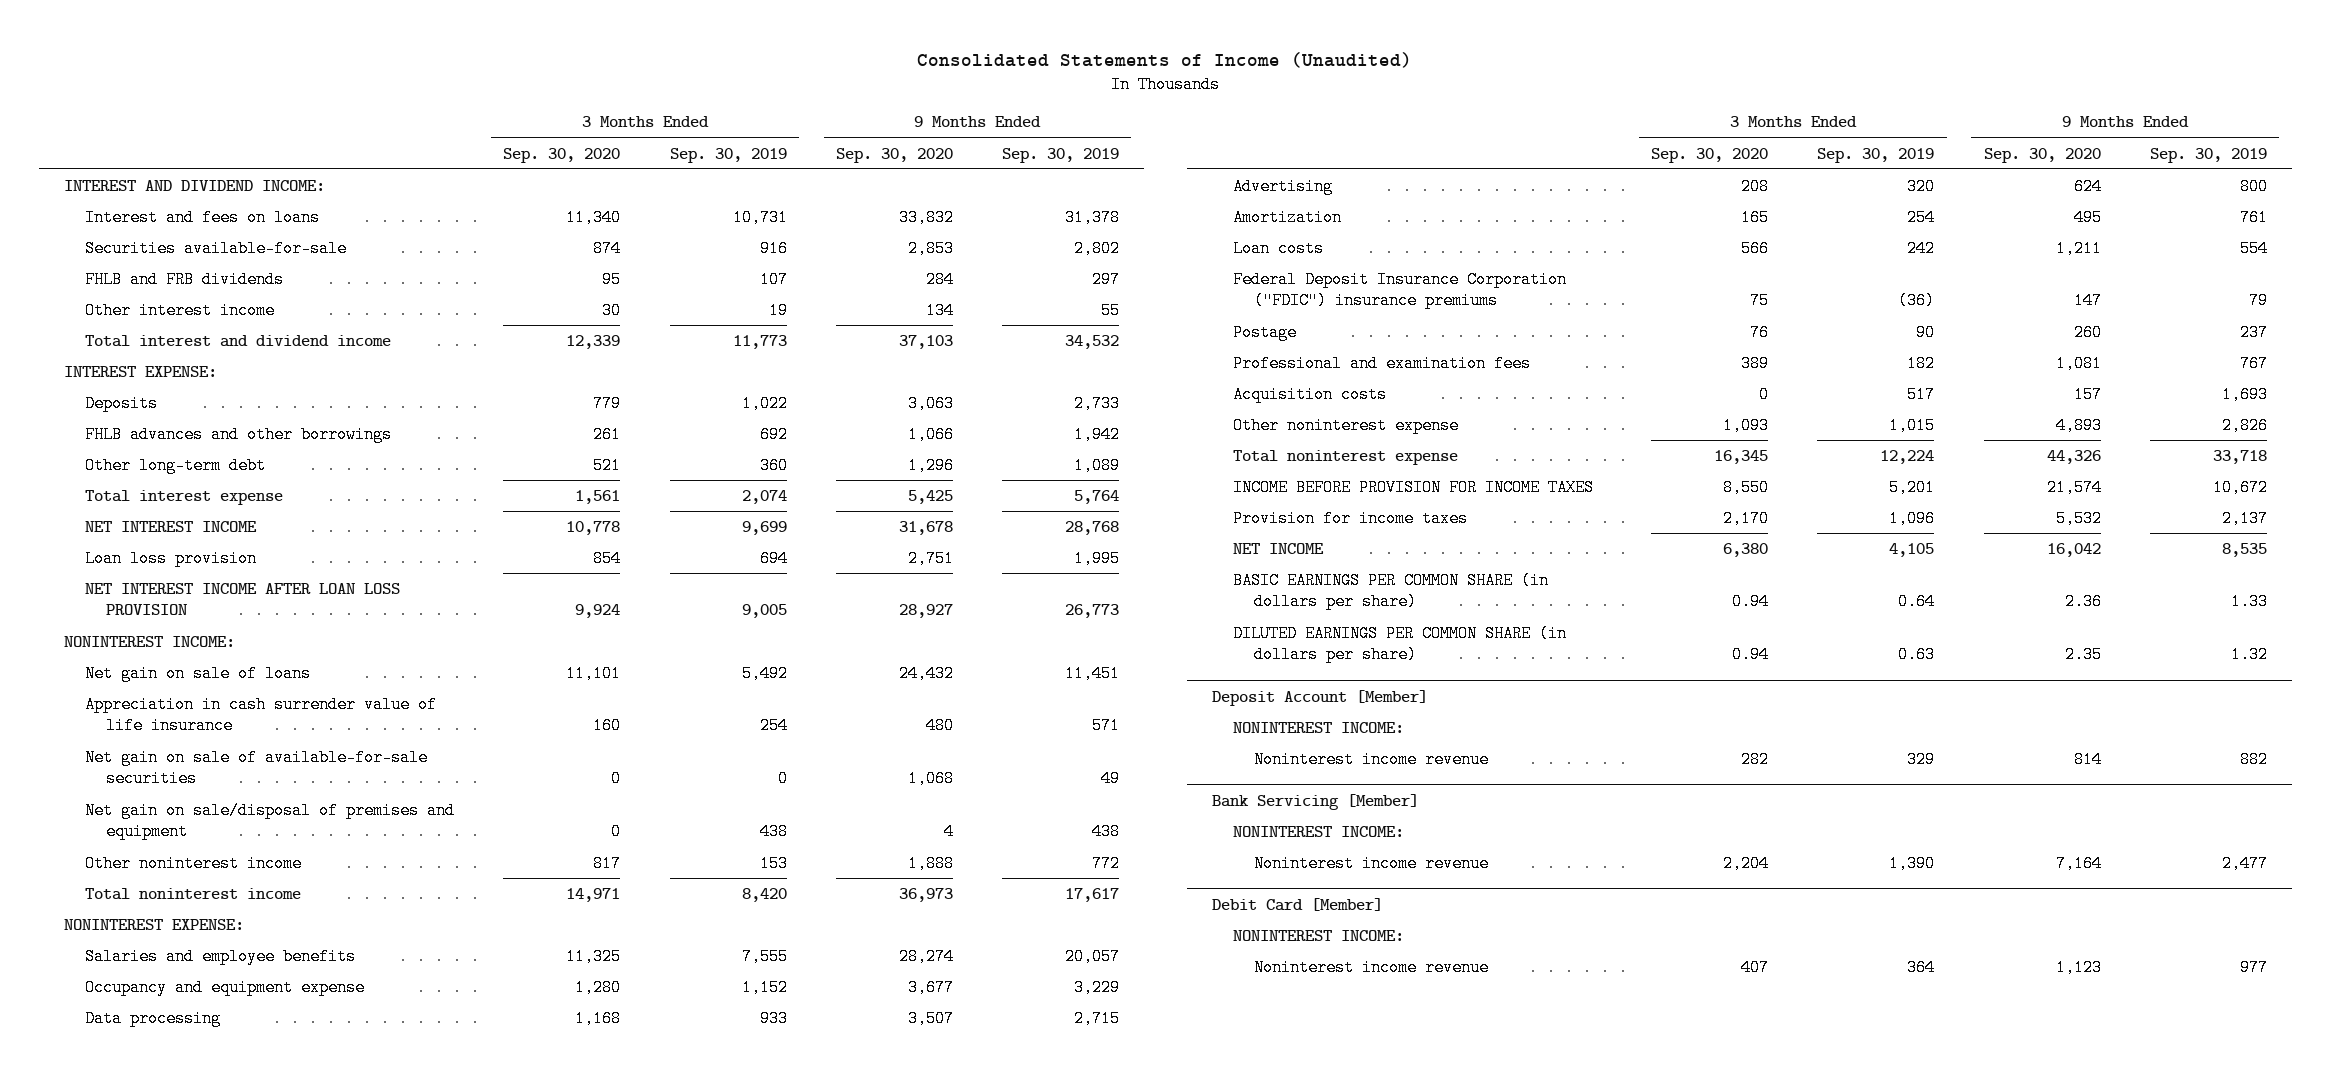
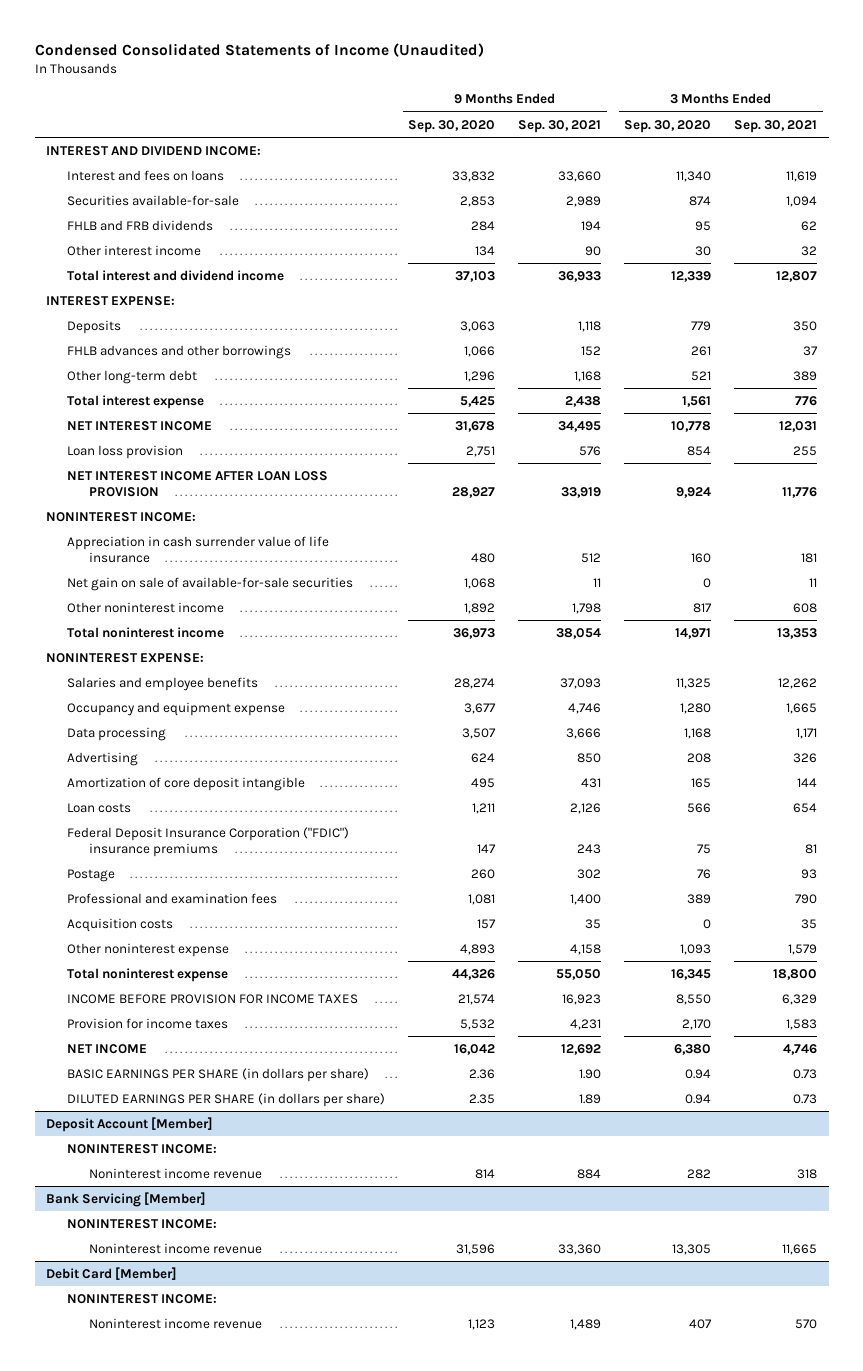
[917,51,1413,68] Consolidated Statements of Income (Unaudited) -> [34,43,484,58] Condensed Consolidated Statements of Income (Unaudited)
[669,147,787,163] Sep. 30, 2019 -> none
[1002,147,1120,163] Sep. 30, 2019 -> none
none -> [518,119,602,133] Sep. 30, 2021
none -> [734,119,818,133] Sep. 30, 2021
[85,664,312,682] Net gain on sale of loans -> none
[85,801,456,841] Net gain on sale/disposal of premises and equipment -> none
[907,854,954,872] 1,888 -> [464,602,496,614] 1,892
[1232,208,1342,226] Amortization -> [67,776,306,791] Amortization of core deposit intangible
[1232,571,1549,611] BASIC EARNINGS PER COMMON SHARE (in dollars per share) -> [67,1067,370,1082] BASIC EARNINGS PER SHARE (in dollars per share)
[1232,624,1567,664] DILUTED EARNINGS PER COMMON SHARE (in dollars per share) -> [67,1092,386,1107] DILUTED EARNINGS PER SHARE (in dollars per share)
[1723,854,1770,872] 2,204 -> [672,1243,712,1255] 13,305
[2055,854,2102,872] 7,164 -> [456,1243,496,1255] 31,596

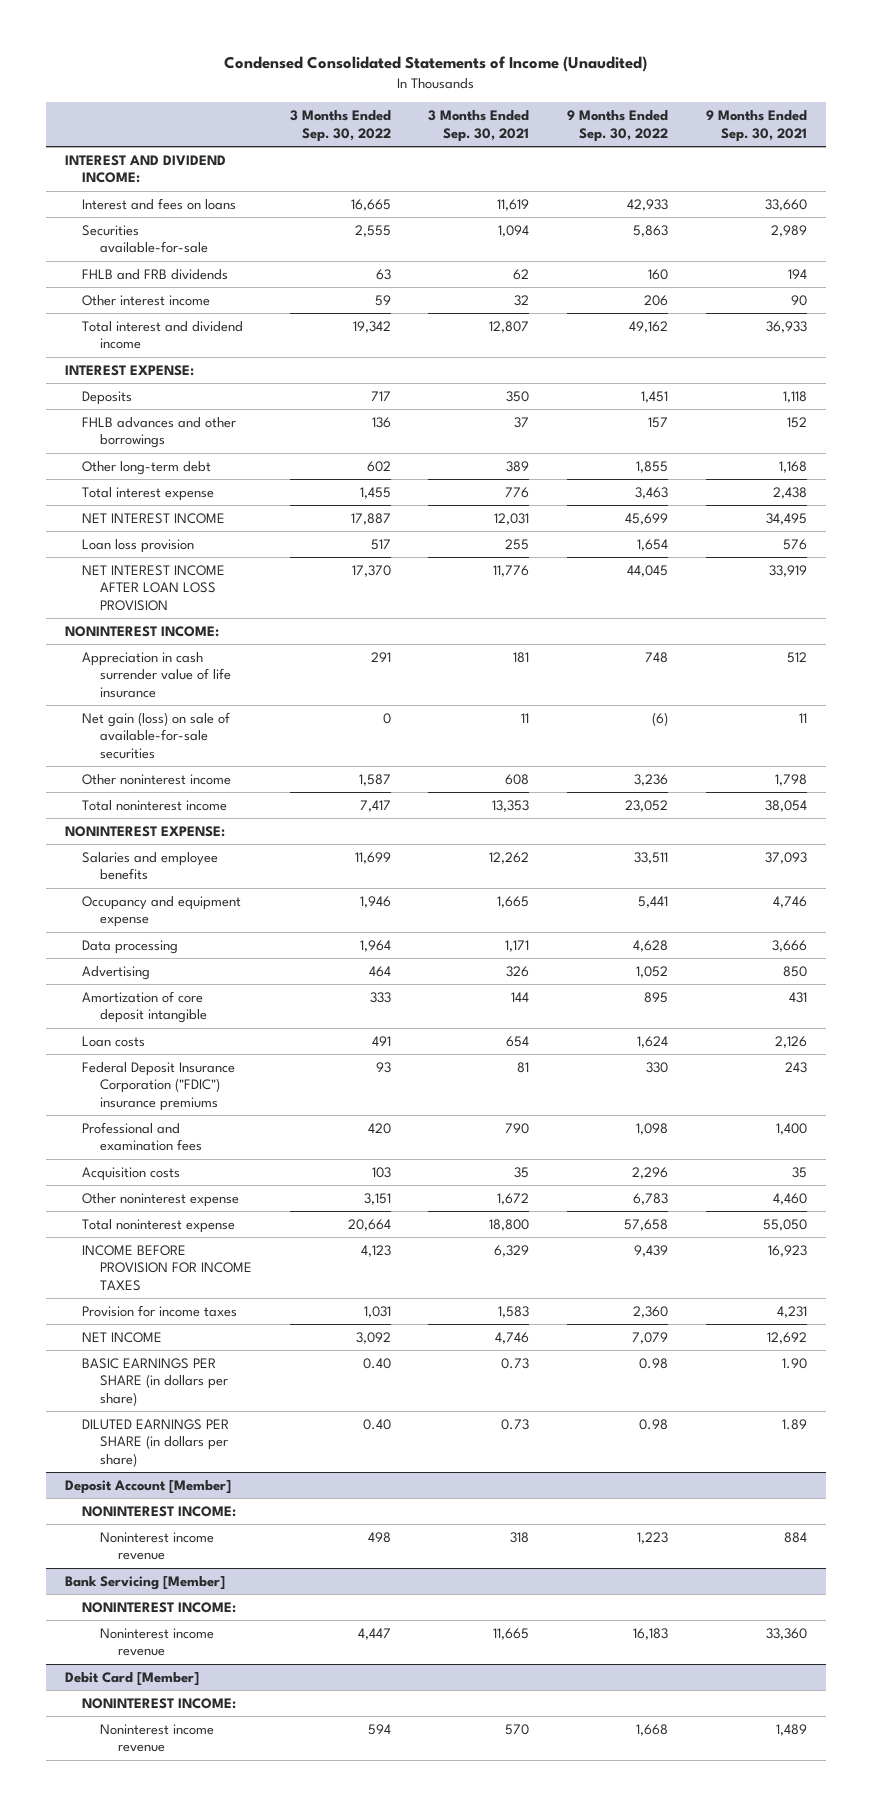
[408,119,496,133] Sep. 30, 2020 -> none
[624,119,712,133] Sep. 30, 2020 -> none
none -> [289,110,391,142] 3 Months Ended Sep. 30, 2022
none -> [567,110,669,142] 9 Months Ended Sep. 30, 2022
[67,576,354,591] Net gain on sale of available-for-sale securities -> [82,711,231,759] Net gain (loss) on sale of available-for-sale securities
[67,868,116,882] Postage -> none
[570,943,602,955] 4,158 -> [772,1192,807,1205] 4,460
[788,943,818,955] 1,579 -> [497,1192,530,1205] 1,672

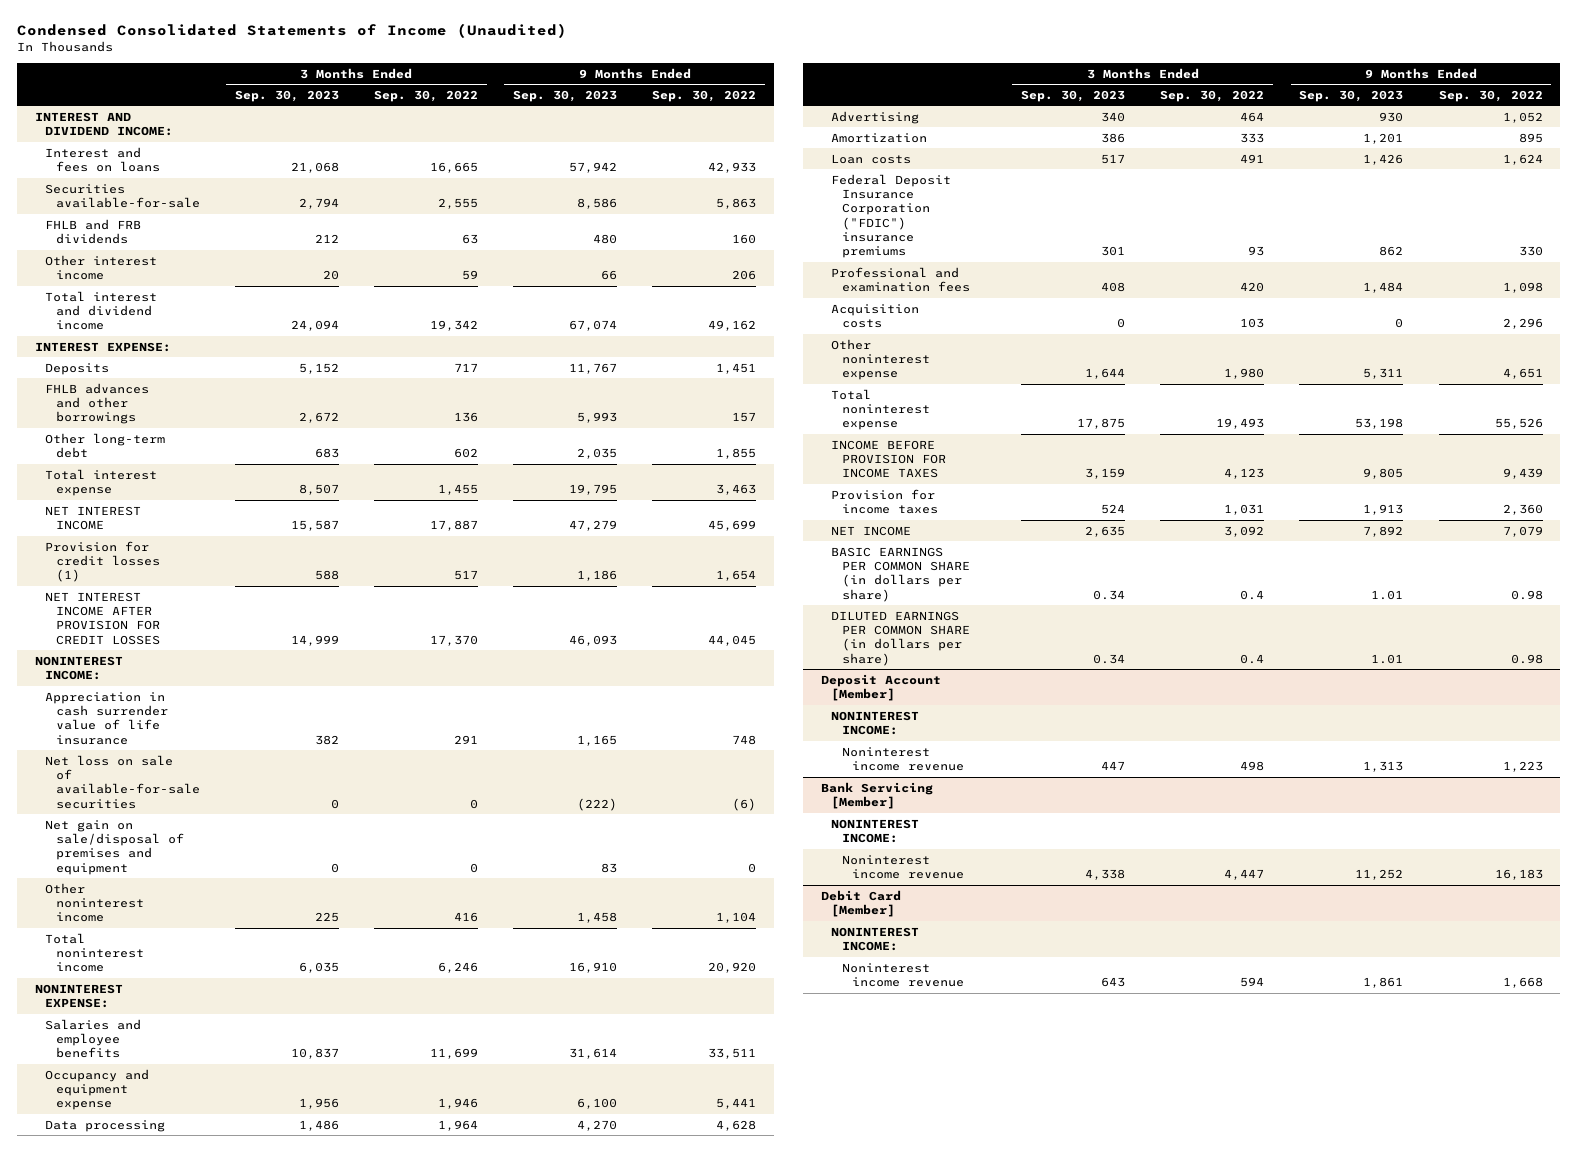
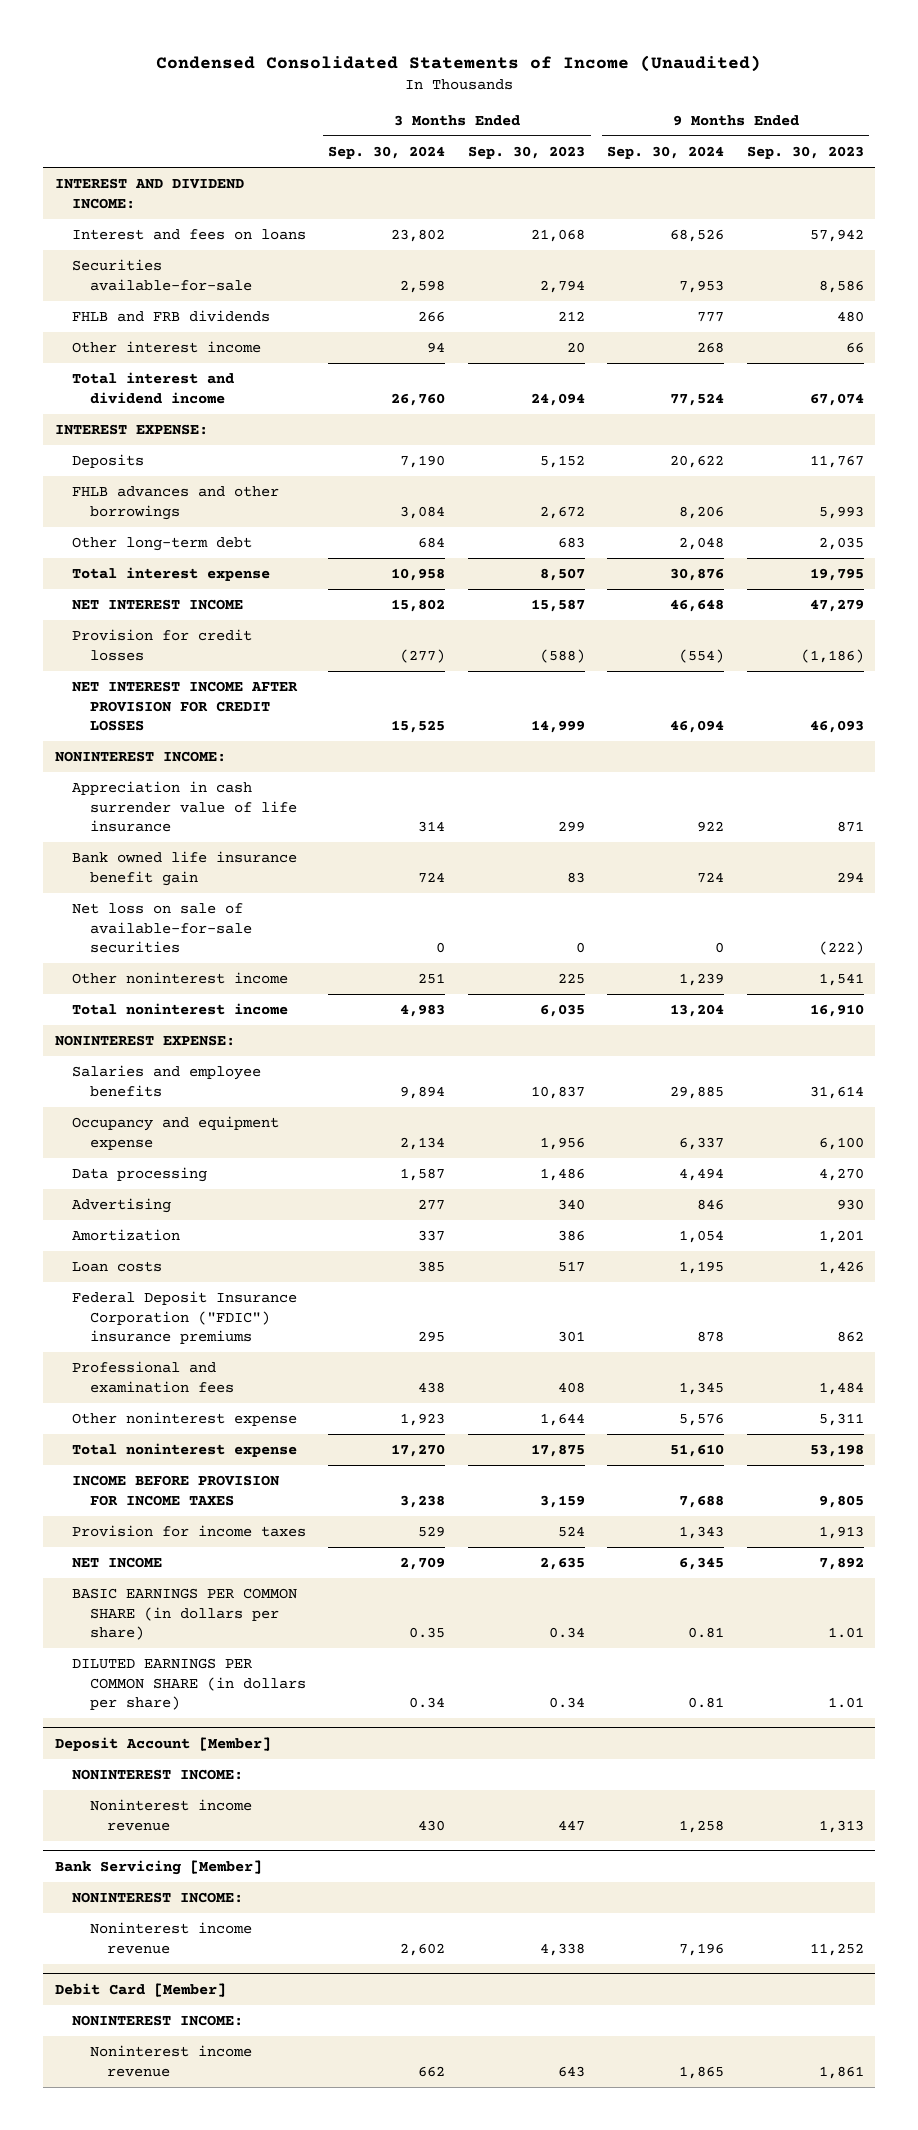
[373,89,478,102] Sep. 30, 2022 -> none
[652,89,757,102] Sep. 30, 2022 -> none
none -> [328,146,446,160] Sep. 30, 2024
none -> [607,146,725,160] Sep. 30, 2024
[45,540,160,583] Provision for credit losses (1) -> [72,629,253,661] Provision for credit losses
[314,570,339,581] 588 -> [539,648,585,663] (588)
[577,570,618,582] 1,186 -> [800,648,864,663] (1,186)
[314,734,339,745] 382 -> [557,821,585,833] 299
[577,734,618,746] 1,165 -> [836,821,864,833] 871
none -> [72,851,298,886] Bank owned life insurance benefit gain
[45,819,184,875] Net gain on sale/disposal of premises and equipment -> none
[577,912,618,924] 1,458 -> [818,973,864,987] 1,541
[831,303,920,329] Acquisition costs -> none

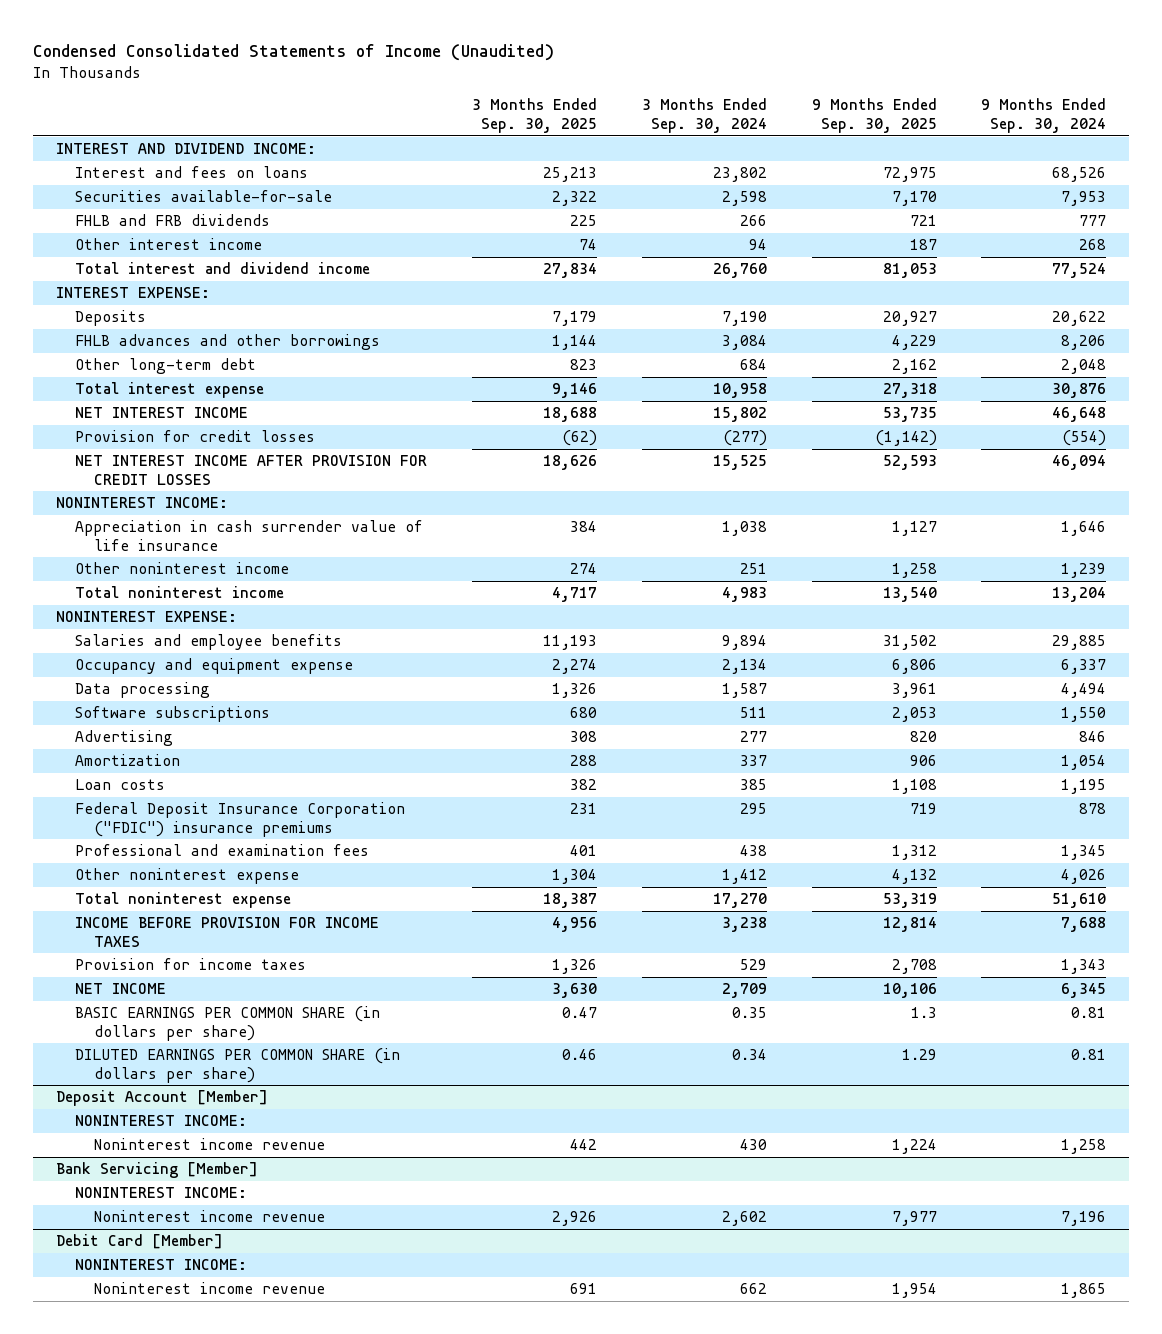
[467,146,585,160] Sep. 30, 2023 -> none
[746,146,864,160] Sep. 30, 2023 -> none
none -> [471,98,597,134] 3 Months Ended Sep. 30, 2025
none -> [811,98,937,134] 9 Months Ended Sep. 30, 2025
[72,851,298,886] Bank owned life insurance benefit gain -> none
[72,903,252,954] Net loss on sale of available-for-sale securities -> none
[418,821,446,833] 314 -> [721,521,767,537] 1,038
[697,821,725,833] 922 -> [1061,521,1107,537] 1,646
none -> [75,706,271,723] Software subscriptions
[400,1413,446,1427] 1,923 -> [721,869,767,885] 1,412
[679,1413,725,1427] 5,576 -> [1061,869,1107,885] 4,026

